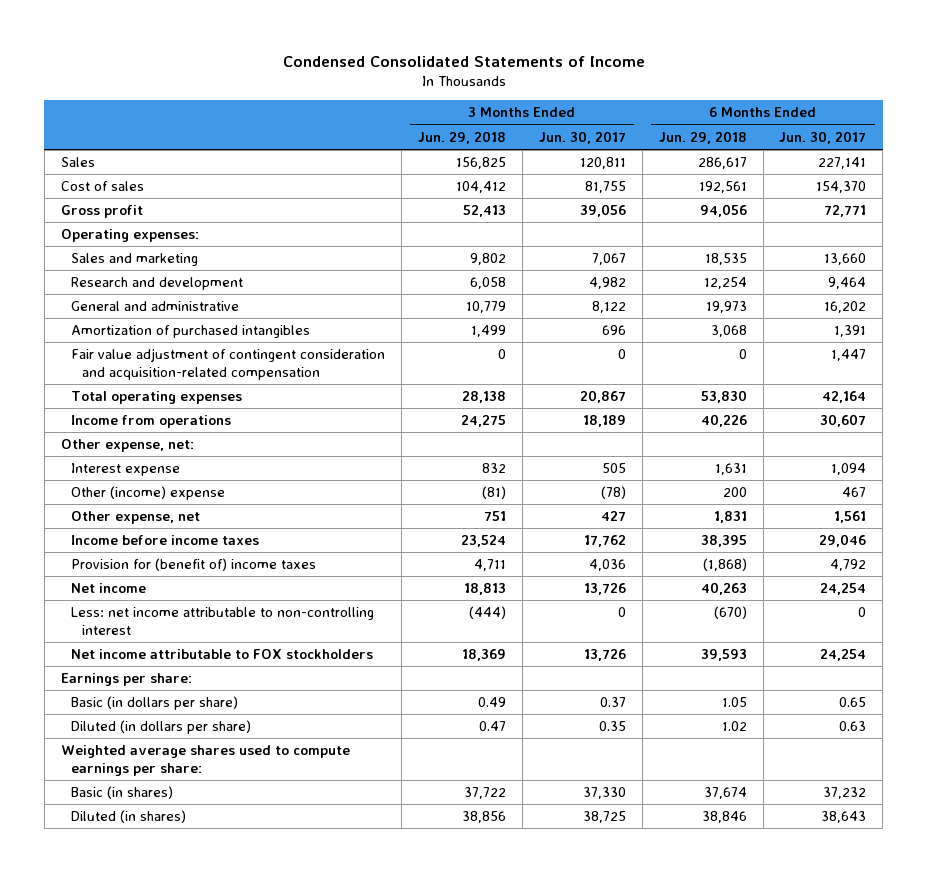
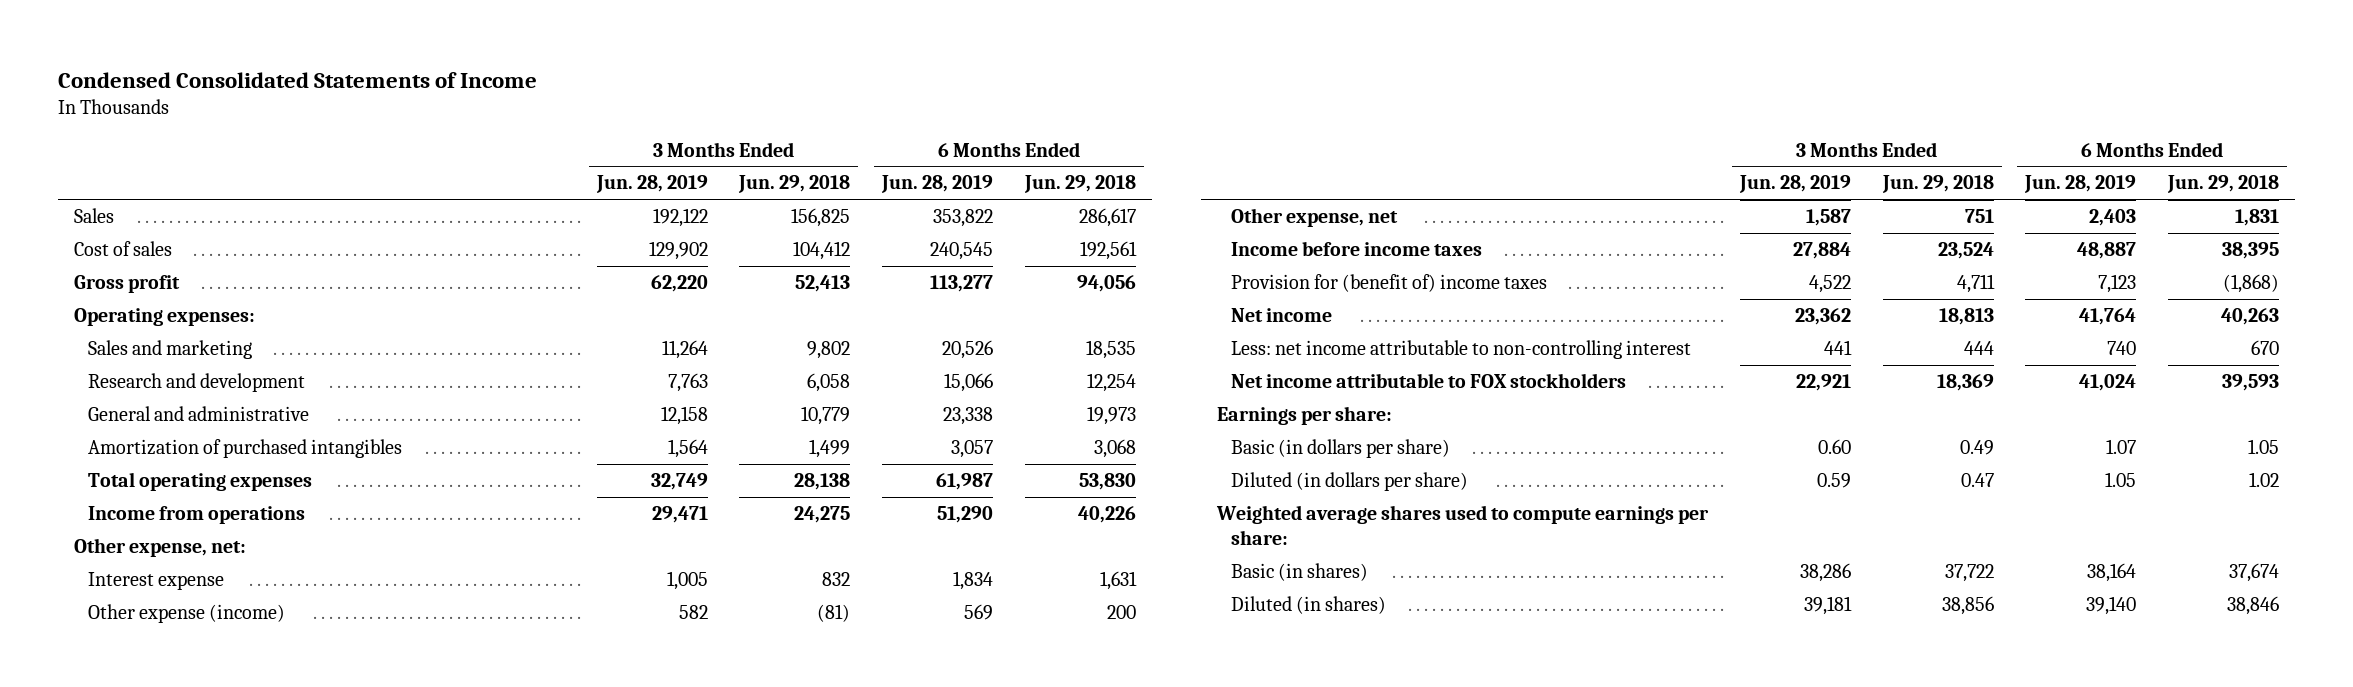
[538,130,626,144] Jun. 30, 2017 -> none
[779,130,867,144] Jun. 30, 2017 -> none
none -> [595,175,708,194] Jun. 28, 2019
none -> [881,175,994,194] Jun. 28, 2019
[71,348,386,380] Fair value adjustment of contingent consideration and acquisition-related compensation -> none
[71,486,226,501] Other (income) expense -> [88,604,286,624] Other expense (income)
[469,606,507,620] (444) -> [1963,341,1994,356] 444
[713,606,747,620] (670) -> [2251,340,2280,356] 670

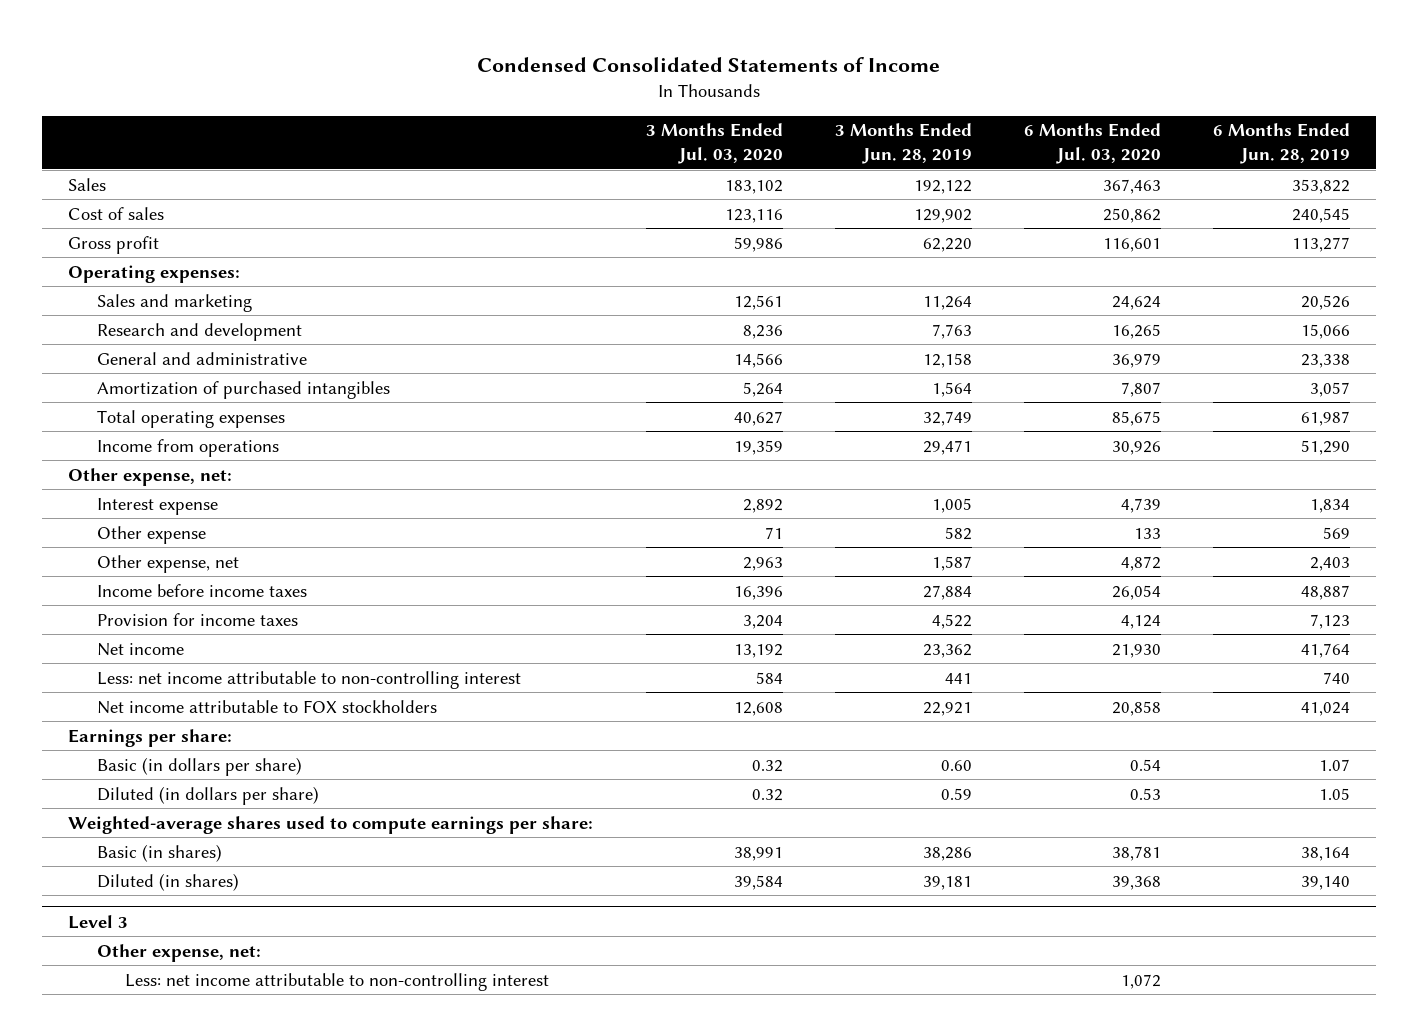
[738,175,851,194] Jun. 29, 2018 -> none
[1024,175,1137,194] Jun. 29, 2018 -> none
none -> [645,123,783,165] 3 Months Ended Jul. 03, 2020
none -> [1023,123,1161,165] 6 Months Ended Jul. 03, 2020
[88,604,286,624] Other expense (income) -> [96,525,206,544] Other expense
[1231,274,1548,293] Provision for (benefit of) income taxes -> [96,612,298,626] Provision for income taxes
[1215,505,1709,545] Weighted average shares used to compute earnings per share: -> [68,815,594,834] Weighted-average shares used to compute earnings per share:
none -> [68,914,129,929] Level 3
none -> [96,943,261,962] Other expense, net:
none -> [124,972,549,991] Less: net income attributable to non-controlling interest

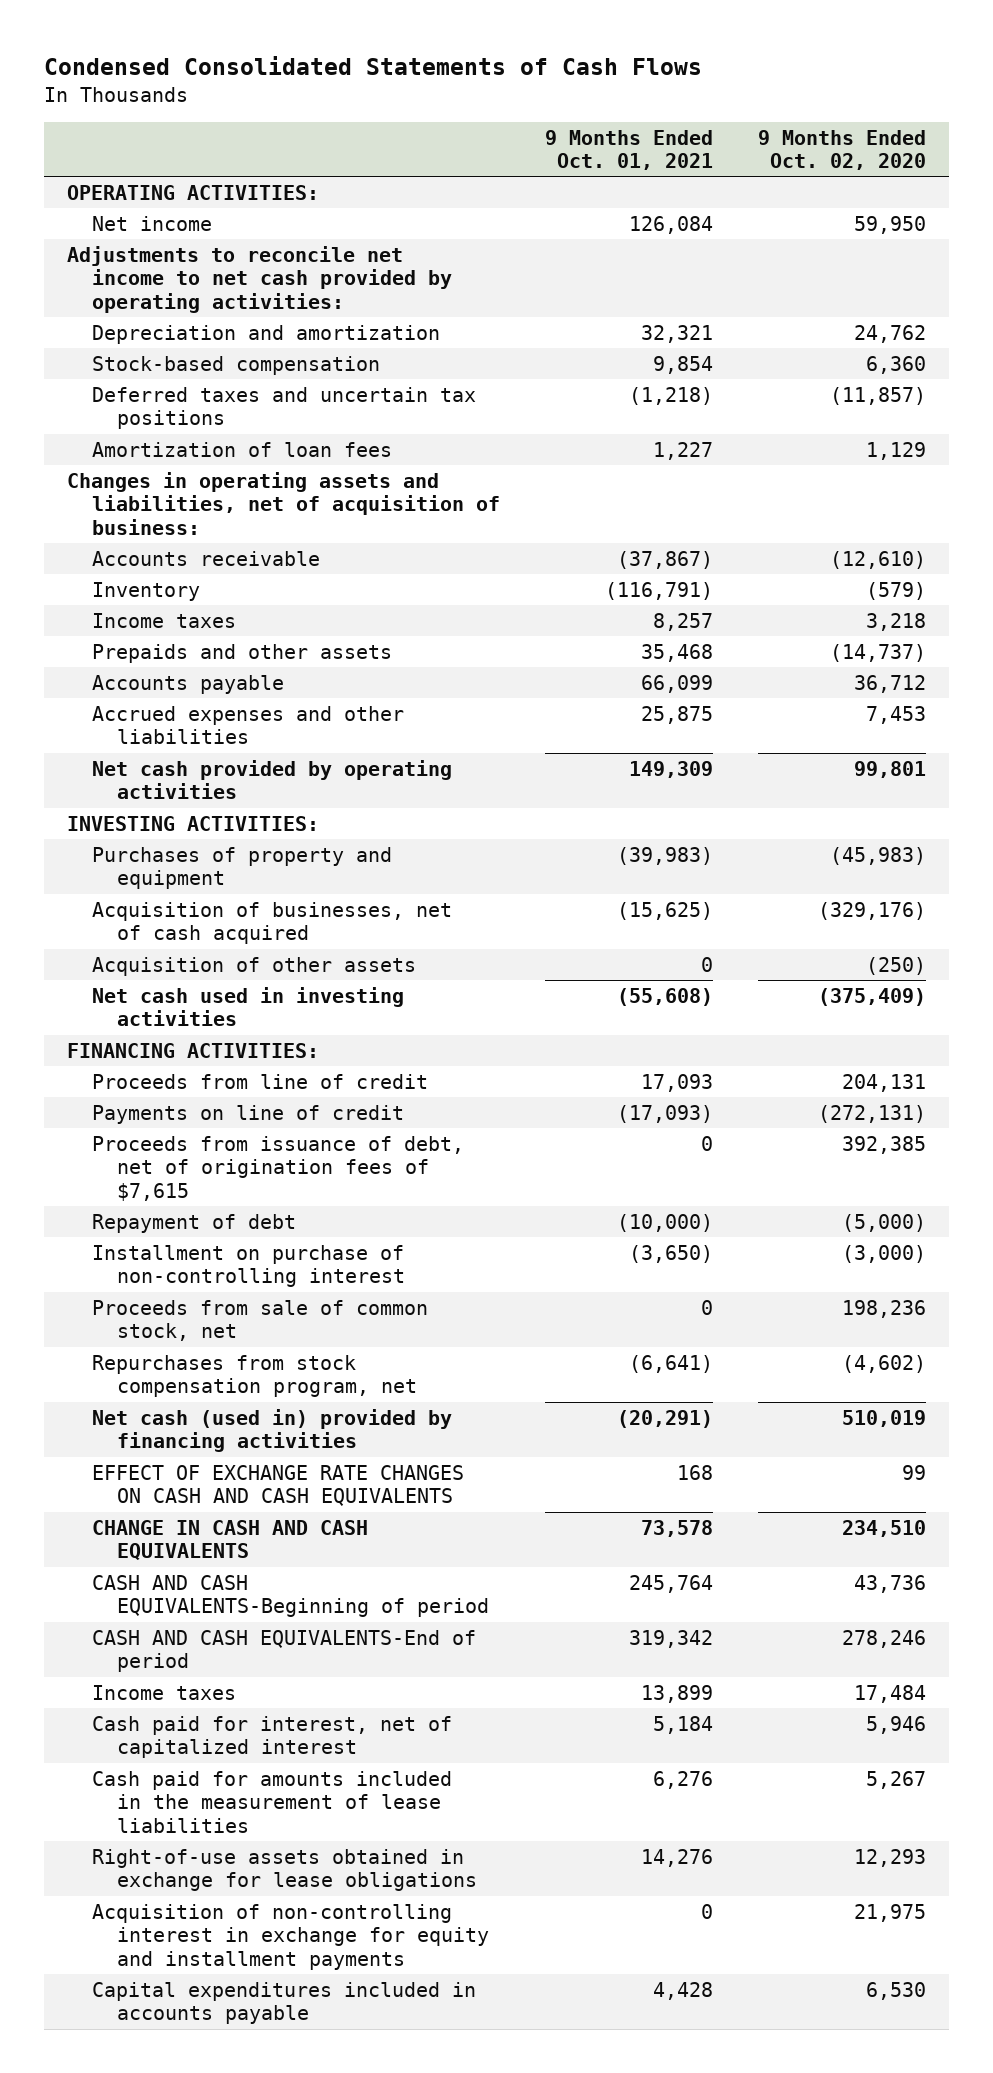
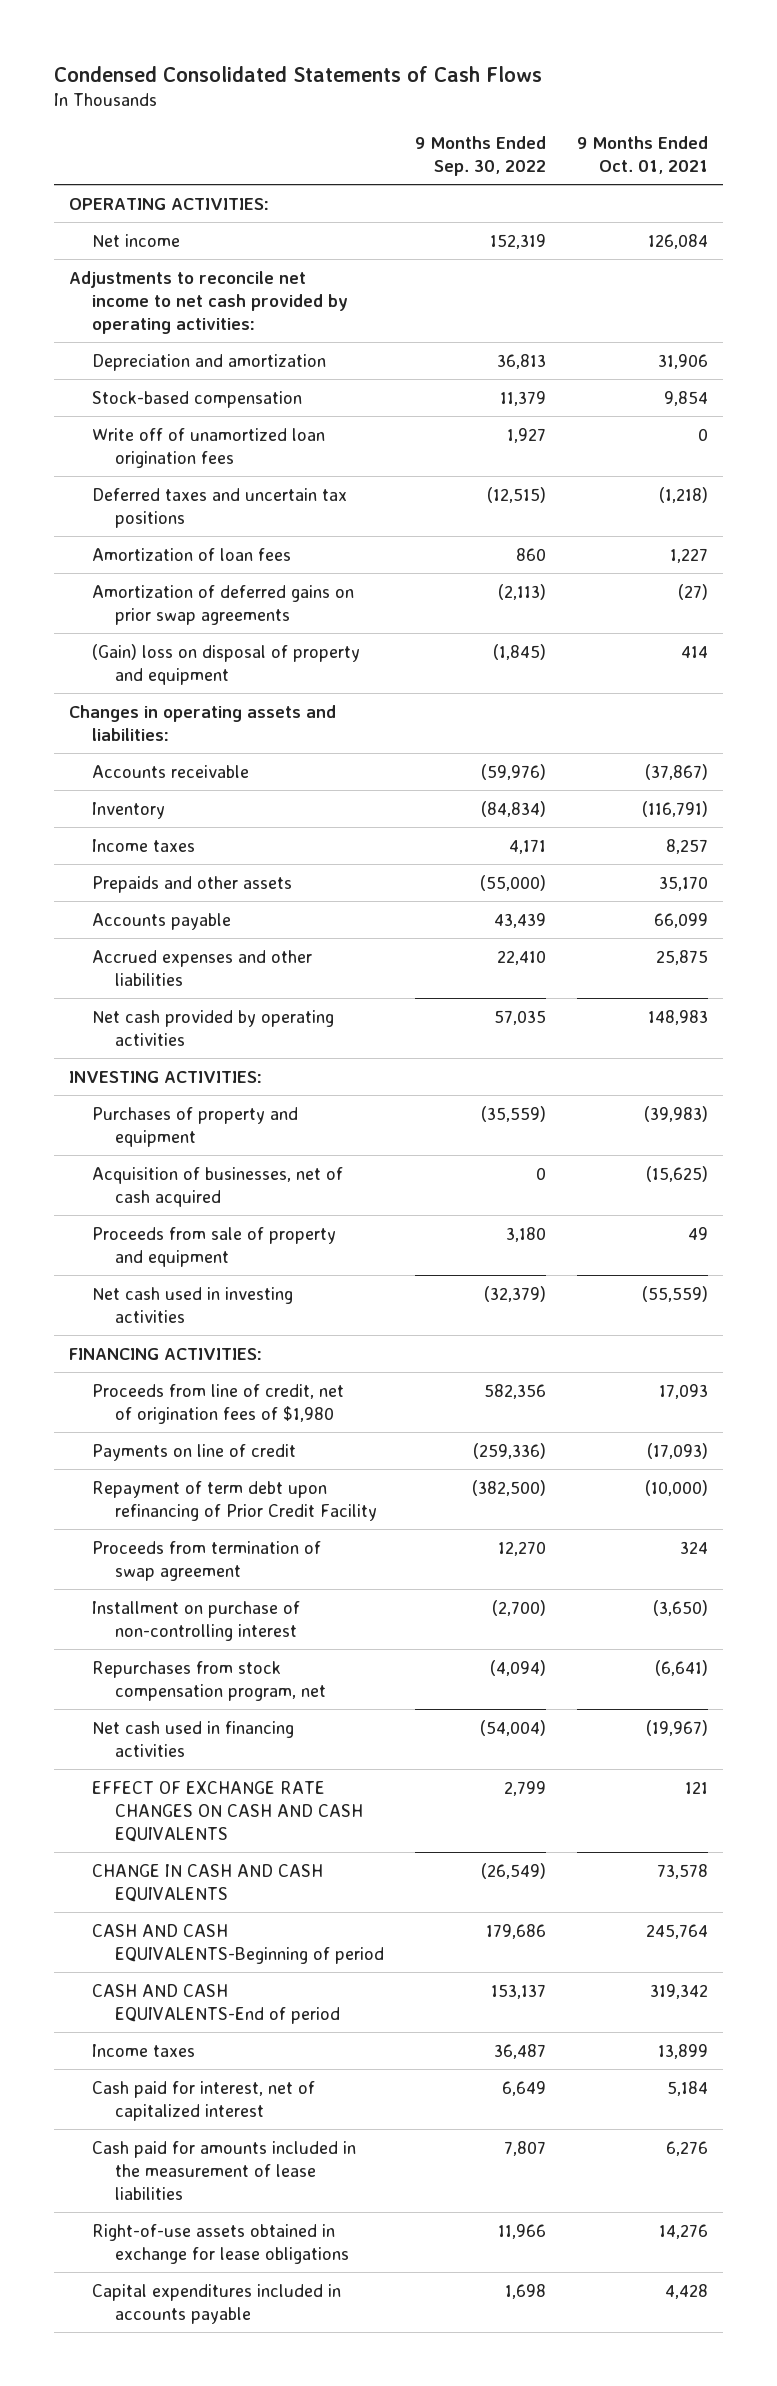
[757,129,926,171] 9 Months Ended Oct. 02, 2020 -> none
none -> [414,135,546,176] 9 Months Ended Sep. 30, 2022
[640,324,713,343] 32,321 -> [657,353,708,369] 31,906
none -> [91,427,325,468] Write off of unamortized loan origination fees
none -> [91,584,354,625] Amortization of deferred gains on prior swap agreements
none -> [91,643,360,685] (Gain) loss on disposal of property and equipment
[66,471,500,535] Changes in operating assets and liabilities, net of acquisition of business: -> [69,704,337,741] Changes in operating assets and liabilities:
[640,643,713,662] 35,468 -> [658,875,708,891] 35,170
[628,760,713,778] 149,309 -> [647,1009,708,1025] 148,983
[91,956,416,976] Acquisition of other assets -> none
none -> [91,1226,336,1267] Proceeds from sale of property and equipment
[616,987,713,1006] (55,608) -> [641,1285,708,1302] (55,559)
[91,1073,428,1089] Proceeds from line of credit -> [91,1383,344,1424] Proceeds from line of credit, net of origination fees of $1,980
[91,1135,464,1201] Proceeds from issuance of debt, net of origination fees of $7,615 -> none
[91,1213,296,1233] Repayment of debt -> [91,1480,377,1521] Repayment of term debt upon refinancing of Prior Credit Facility
none -> [91,1540,321,1581] Proceeds from termination of swap agreement
[91,1299,428,1342] Proceeds from sale of common stock, net -> none
[91,1408,452,1453] Net cash (used in) provided by financing activities -> [91,1720,294,1757] Net cash used in financing activities
[616,1409,713,1428] (20,291) -> [645,1719,708,1736] (19,967)
[676,1464,713,1480] 168 -> [684,1780,708,1794] 121
[91,1903,489,1970] Acquisition of non-controlling interest in exchange for equity and installment payments -> none

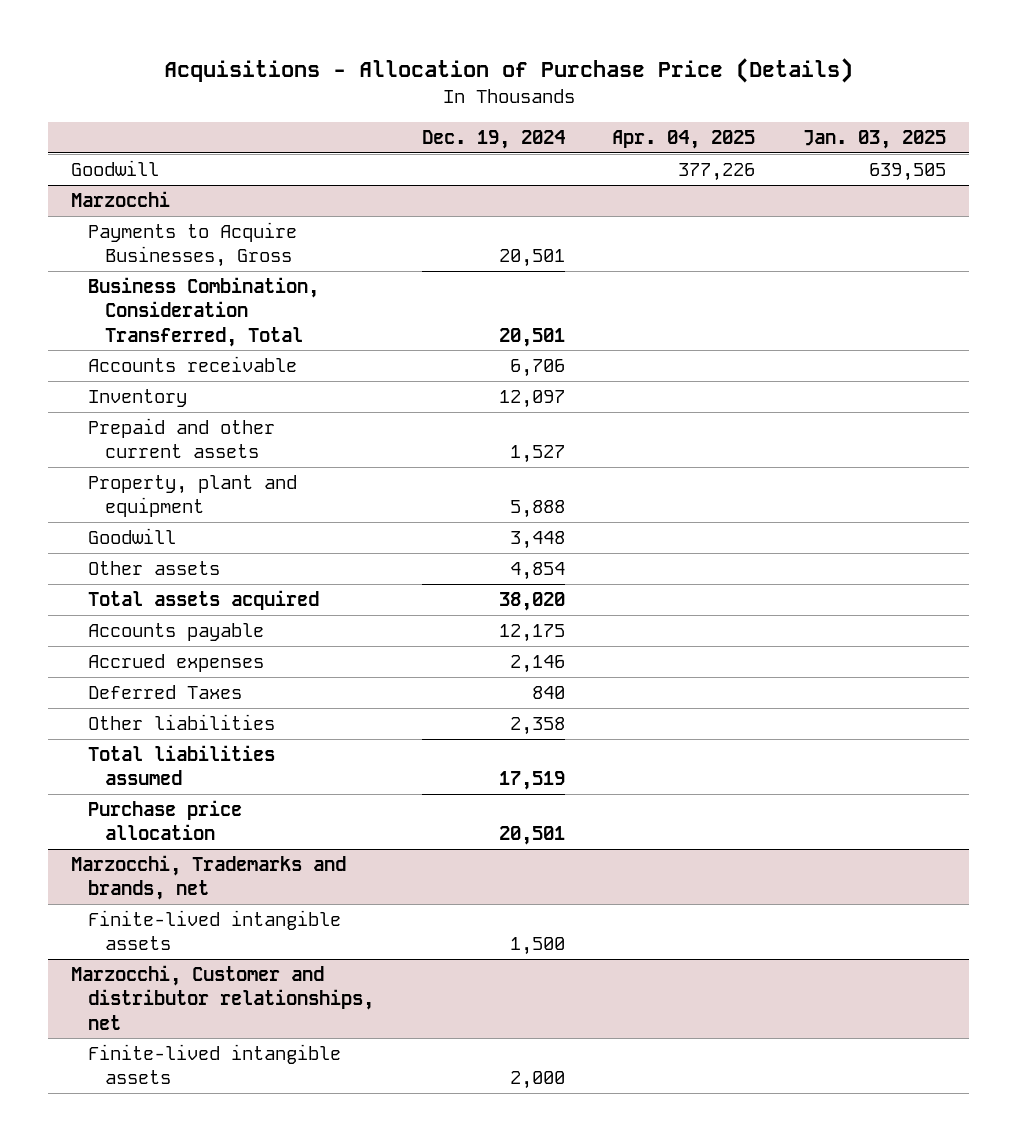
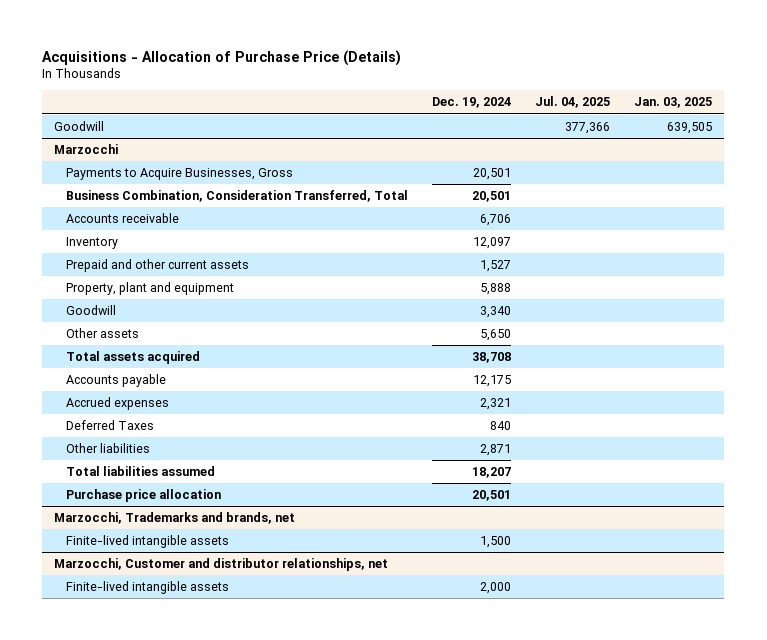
[612,130,756,150] Apr. 04, 2025 -> none
none -> [535,96,611,109] Jul. 04, 2025
[509,530,565,549] 3,448 -> [480,305,512,318] 3,340
[509,561,565,580] 4,854 -> [480,328,512,341] 5,650
[498,591,565,611] 38,020 -> [472,351,512,363] 38,708
[509,654,565,673] 2,146 -> [480,397,512,410] 2,321
[509,716,565,735] 2,358 -> [480,443,512,456] 2,871
[498,771,565,791] 17,519 -> [472,466,512,478] 18,207

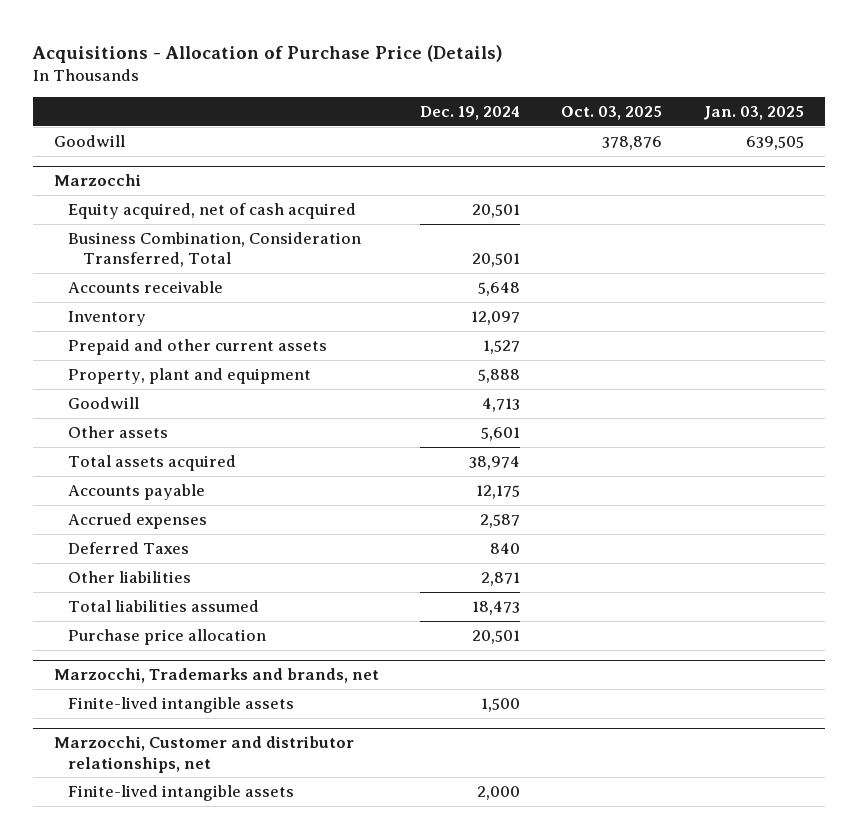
[535,96,611,109] Jul. 04, 2025 -> none
none -> [561,106,663,121] Oct. 03, 2025
[66,167,294,180] Payments to Acquire Businesses, Gross -> [68,203,357,220] Equity acquired, net of cash acquired
[480,213,512,226] 6,706 -> [478,282,521,297] 5,648
[480,305,512,318] 3,340 -> [482,398,521,413] 4,713
[480,328,512,341] 5,650 -> [481,427,521,442] 5,601
[472,351,512,363] 38,708 -> [469,456,521,471] 38,974
[480,397,512,410] 2,321 -> [480,514,521,529] 2,587
[472,466,512,478] 18,207 -> [472,601,521,616] 18,473

